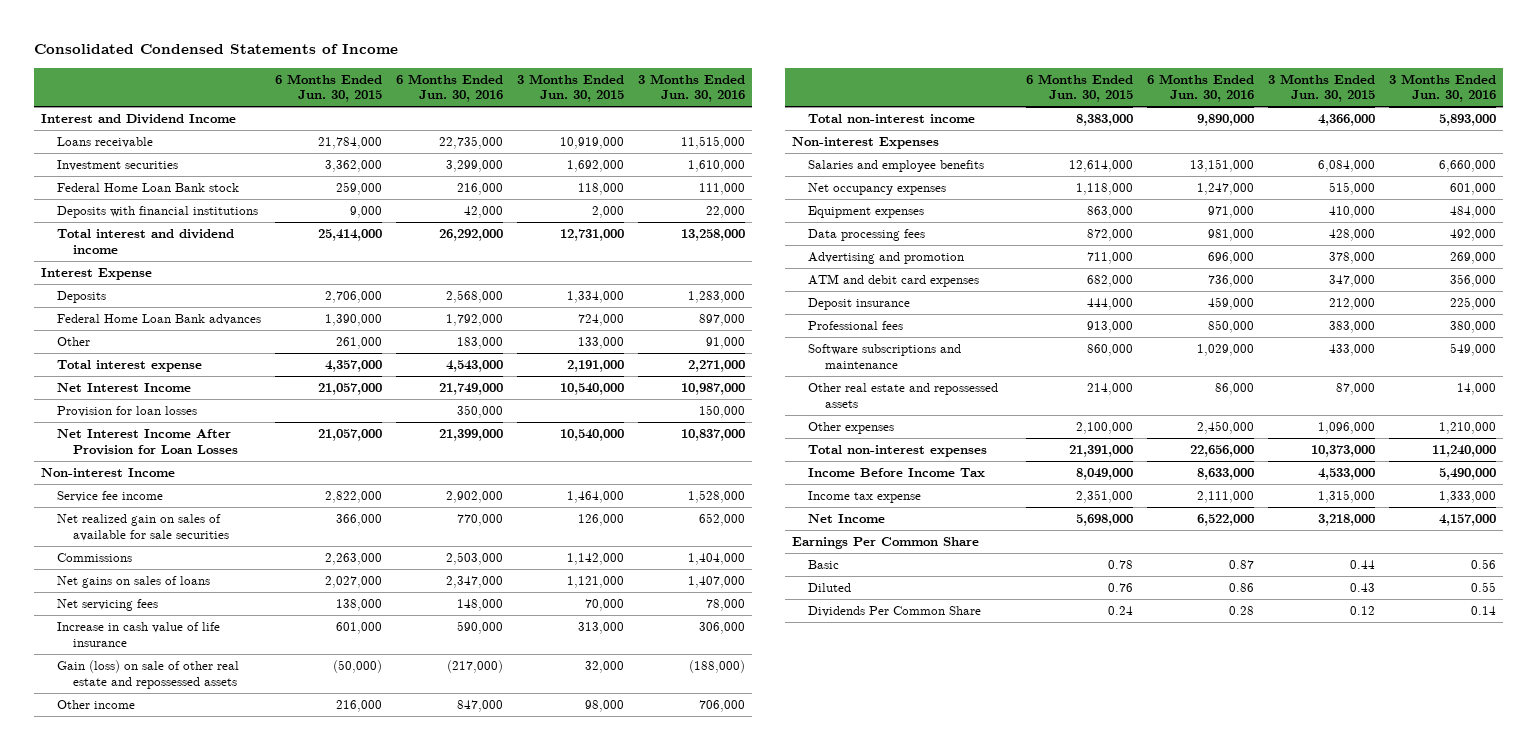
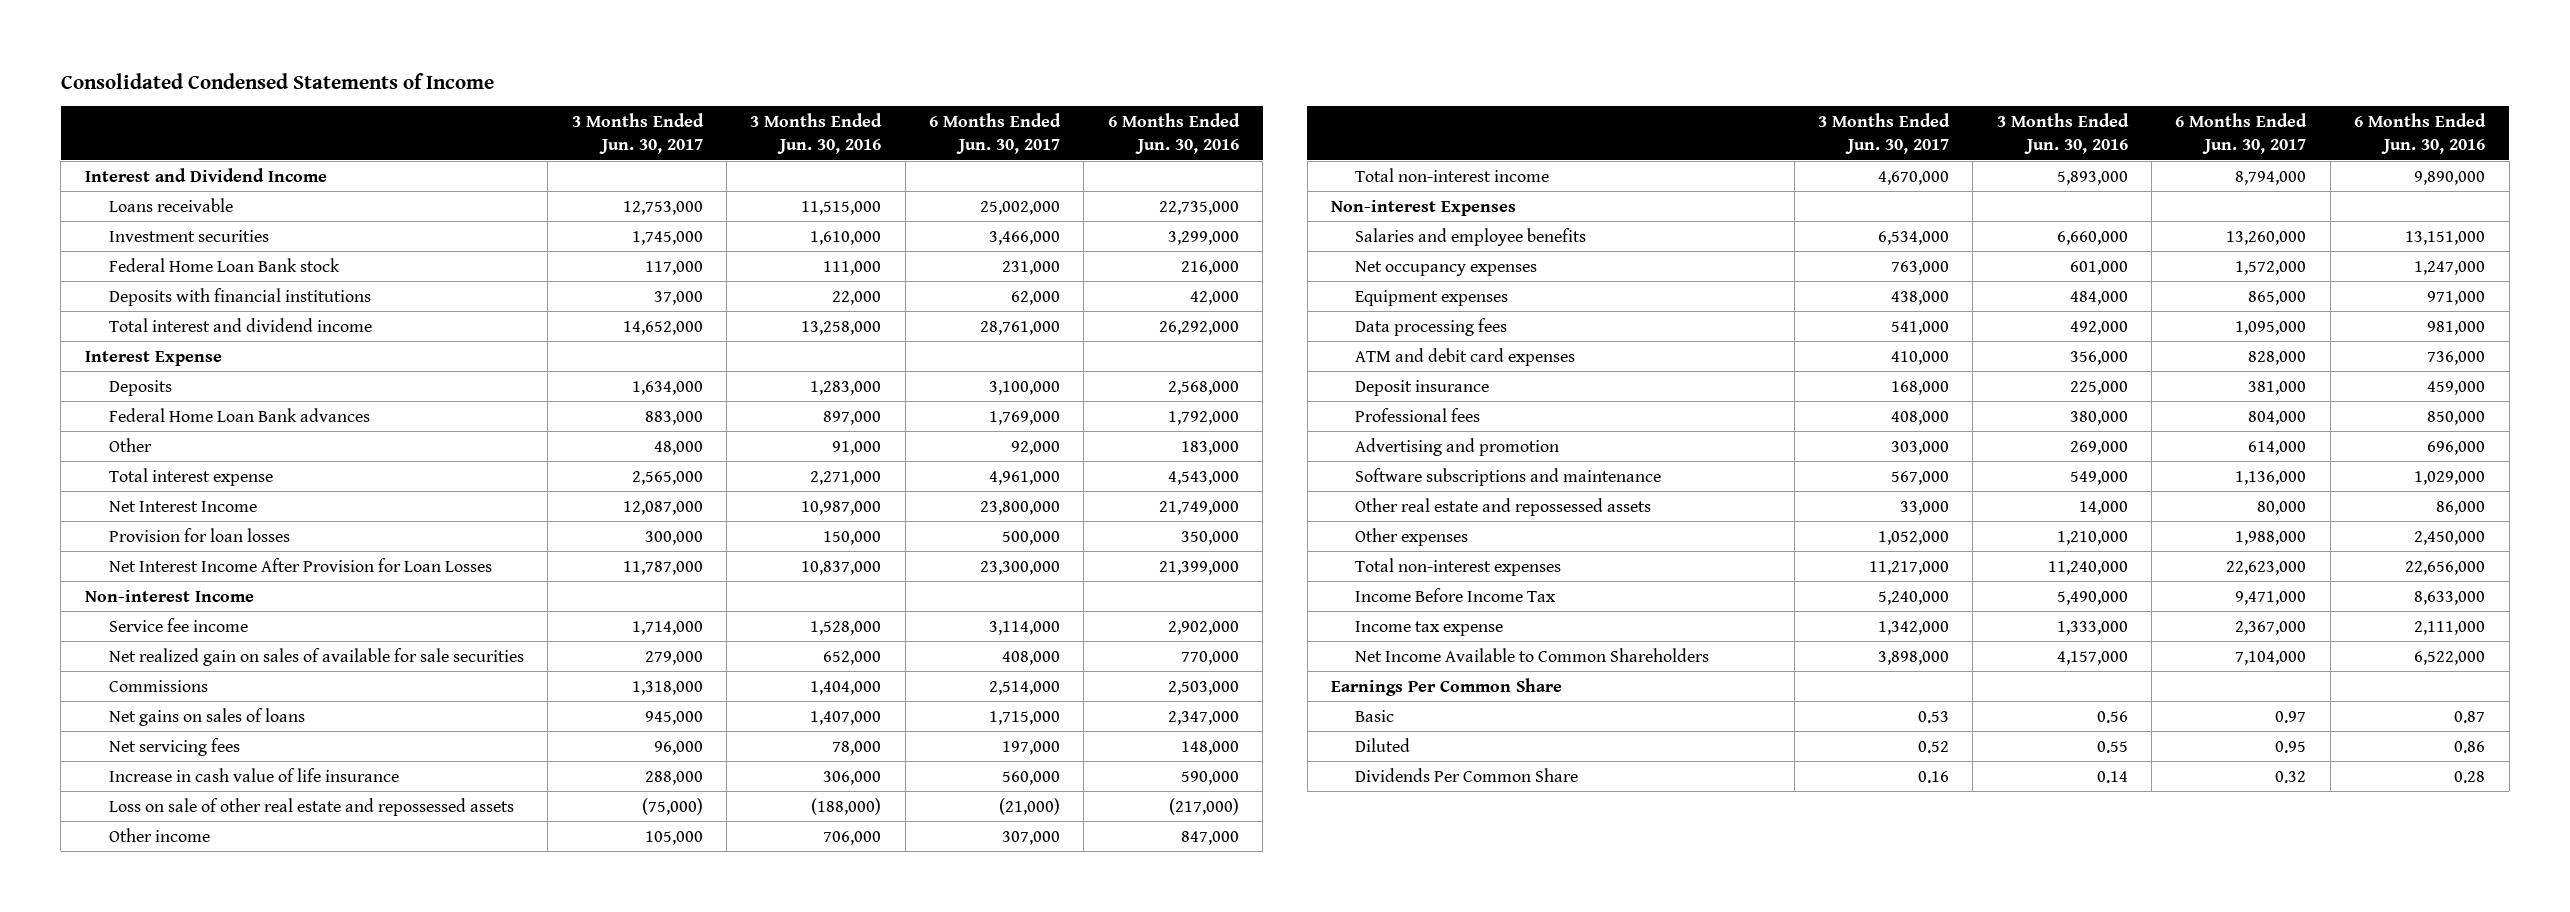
[275,73,383,103] 6 Months Ended Jun. 30, 2015 -> none
[517,73,625,103] 3 Months Ended Jun. 30, 2015 -> none
none -> [571,113,704,155] 3 Months Ended Jun. 30, 2017
none -> [928,113,1061,155] 6 Months Ended Jun. 30, 2017
[57,660,240,689] Gain (loss) on sale of other real estate and repossessed assets -> [108,797,514,816] Loss on sale of other real estate and repossessed assets
[808,252,965,265] Advertising and promotion -> [1355,437,1560,456] Advertising and promotion
[808,514,886,524] Net Income -> [1355,647,1710,662] Net Income Available to Common Shareholders

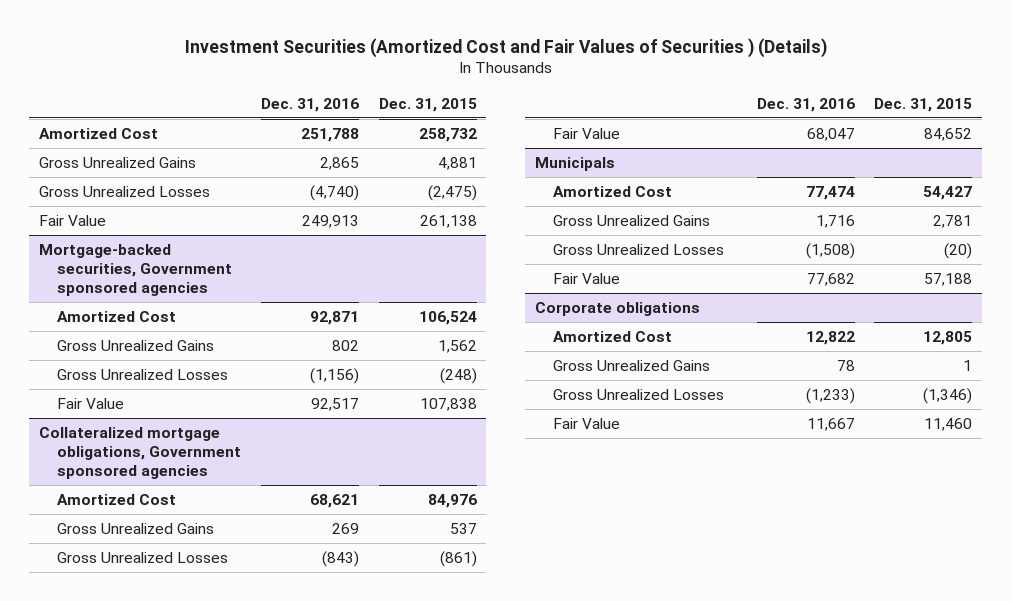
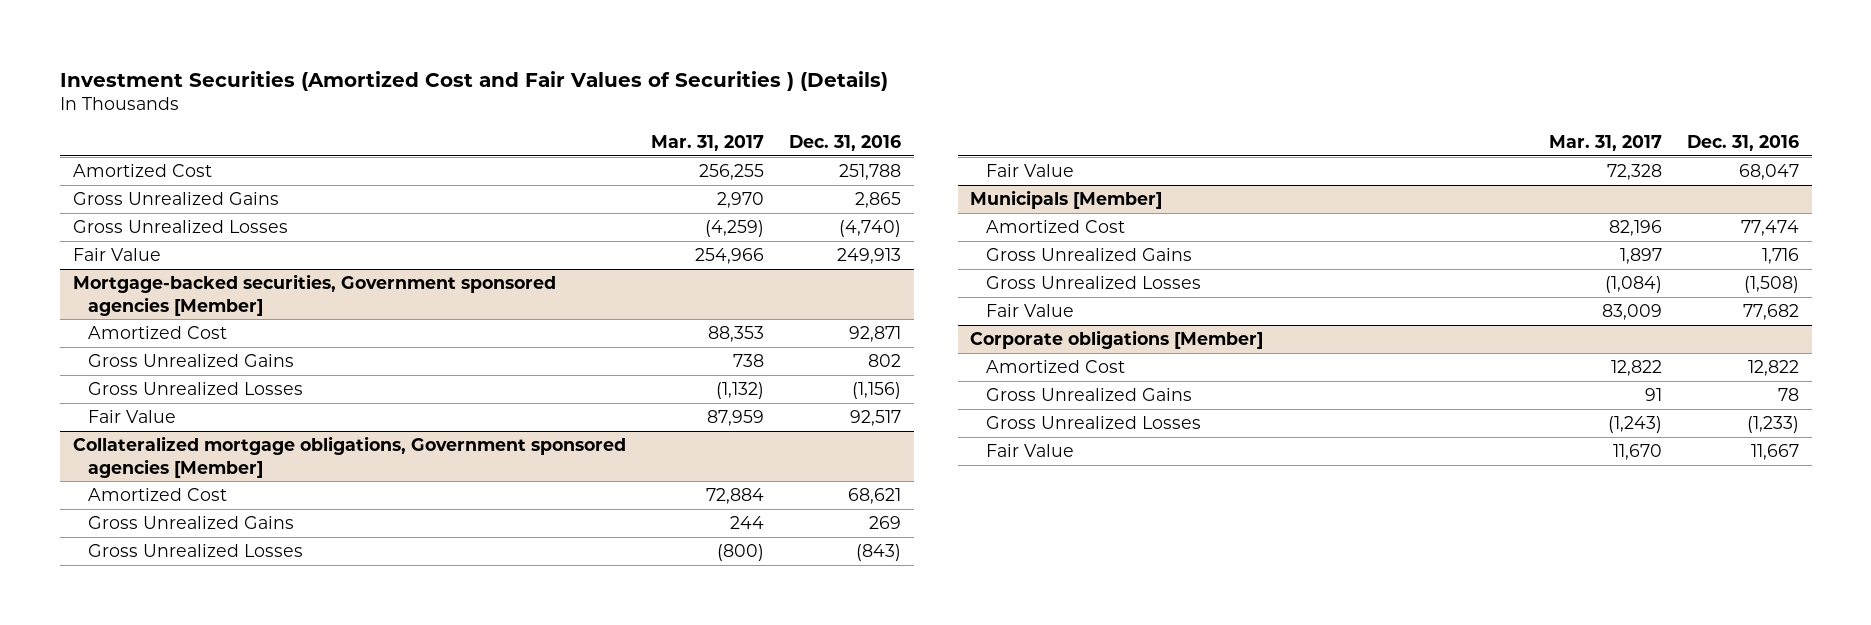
[378,97,477,112] Dec. 31, 2015 -> none
none -> [650,135,764,152] Mar. 31, 2017
[38,244,232,296] Mortgage-backed securities, Government sponsored agencies -> [72,274,556,316] Mortgage-backed securities, Government sponsored agencies [Member]
[38,427,241,479] Collateralized mortgage obligations, Government sponsored agencies -> [72,436,626,478] Collateralized mortgage obligations, Government sponsored agencies [Member]
[534,157,615,172] Municipals -> [970,190,1163,210] Municipals [Member]
[534,302,700,317] Corporate obligations -> [970,330,1264,350] Corporate obligations [Member]

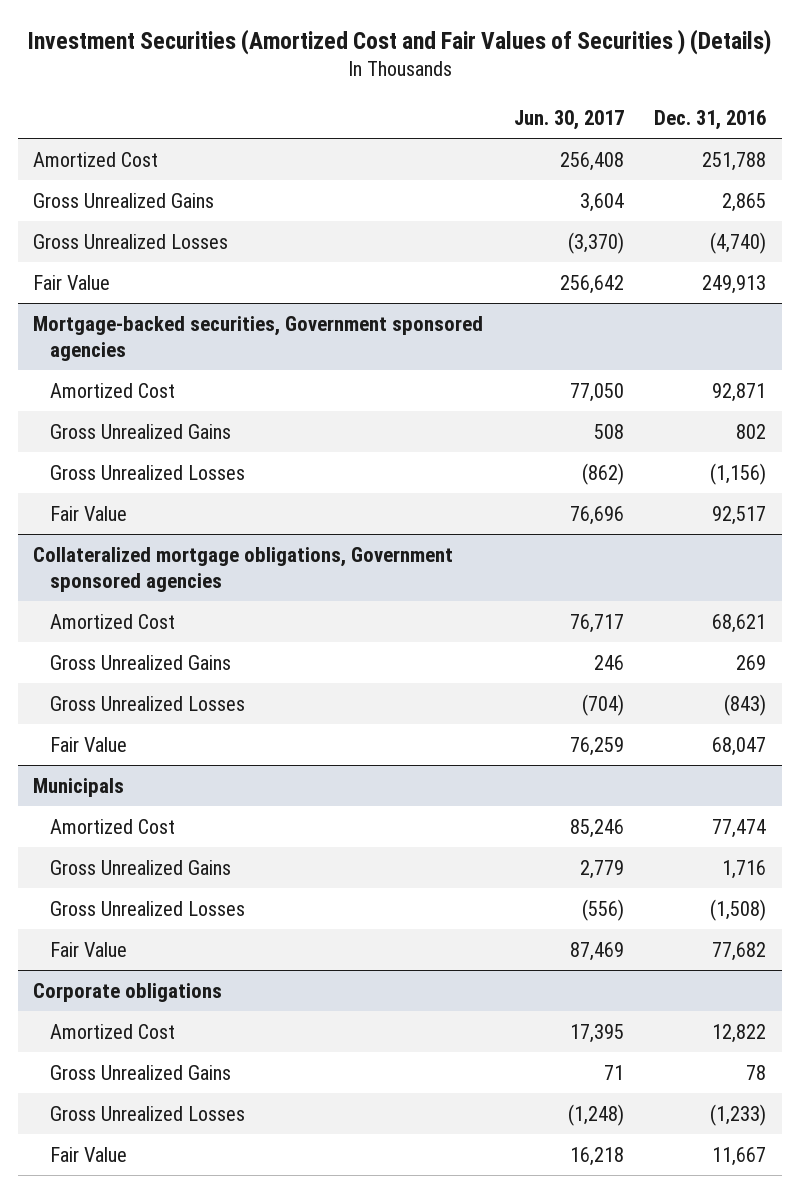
[650,135,764,152] Mar. 31, 2017 -> none
none -> [513,109,624,130] Jun. 30, 2017
[72,274,556,316] Mortgage-backed securities, Government sponsored agencies [Member] -> [32,315,483,361] Mortgage-backed securities, Government sponsored agencies
[72,436,626,478] Collateralized mortgage obligations, Government sponsored agencies [Member] -> [32,546,453,592] Collateralized mortgage obligations, Government sponsored agencies
[970,190,1163,210] Municipals [Member] -> [32,777,124,797] Municipals
[970,330,1264,350] Corporate obligations [Member] -> [32,982,222,1002] Corporate obligations

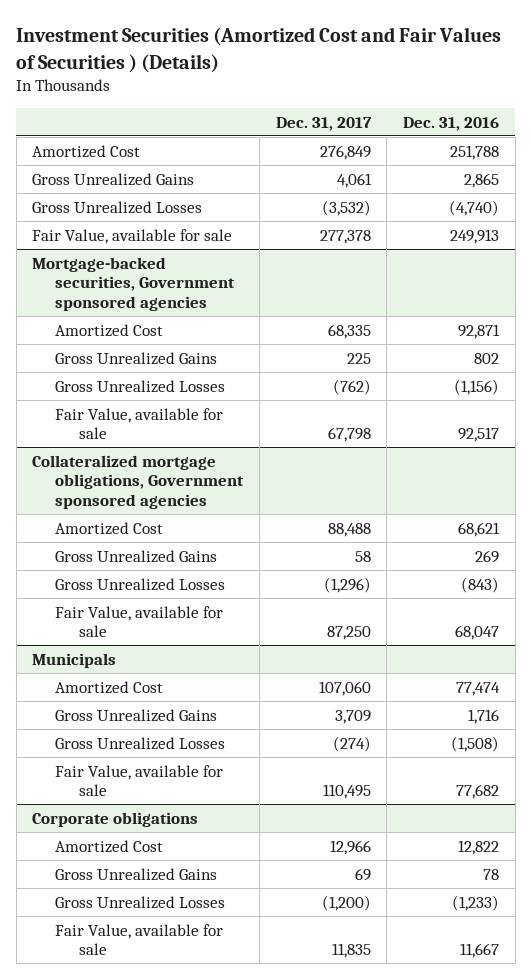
[513,109,624,130] Jun. 30, 2017 -> none
none -> [275,116,372,131] Dec. 31, 2017
[32,274,110,290] Fair Value -> [32,228,233,244] Fair Value, available for sale
[49,505,127,521] Fair Value -> [55,407,224,440] Fair Value, available for sale
[49,736,127,752] Fair Value -> [55,605,224,638] Fair Value, available for sale
[49,941,127,957] Fair Value -> [55,764,224,797] Fair Value, available for sale
[49,1146,127,1162] Fair Value -> [55,923,224,956] Fair Value, available for sale

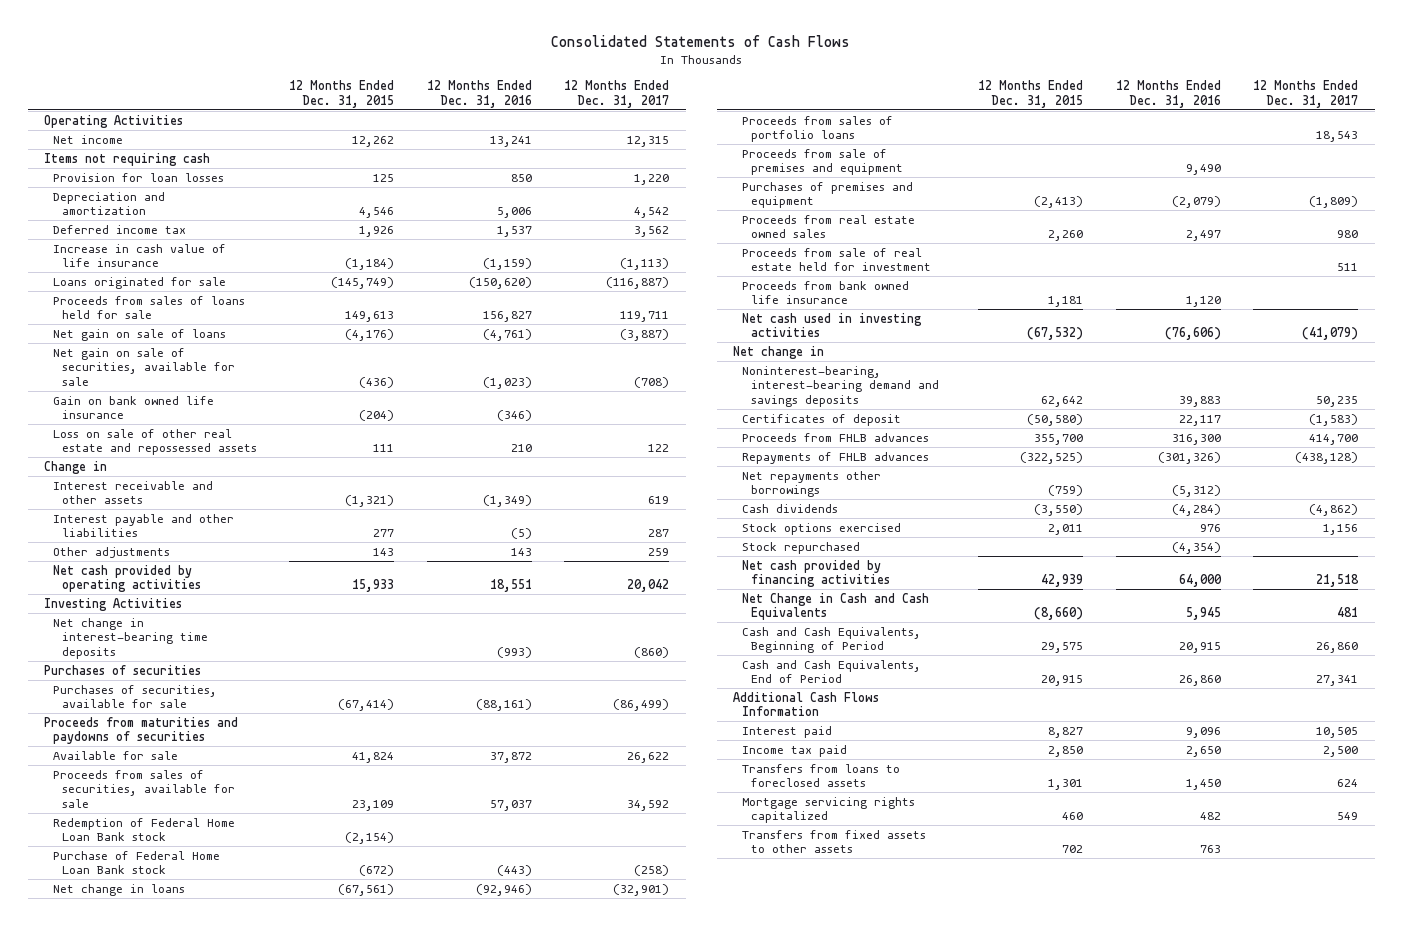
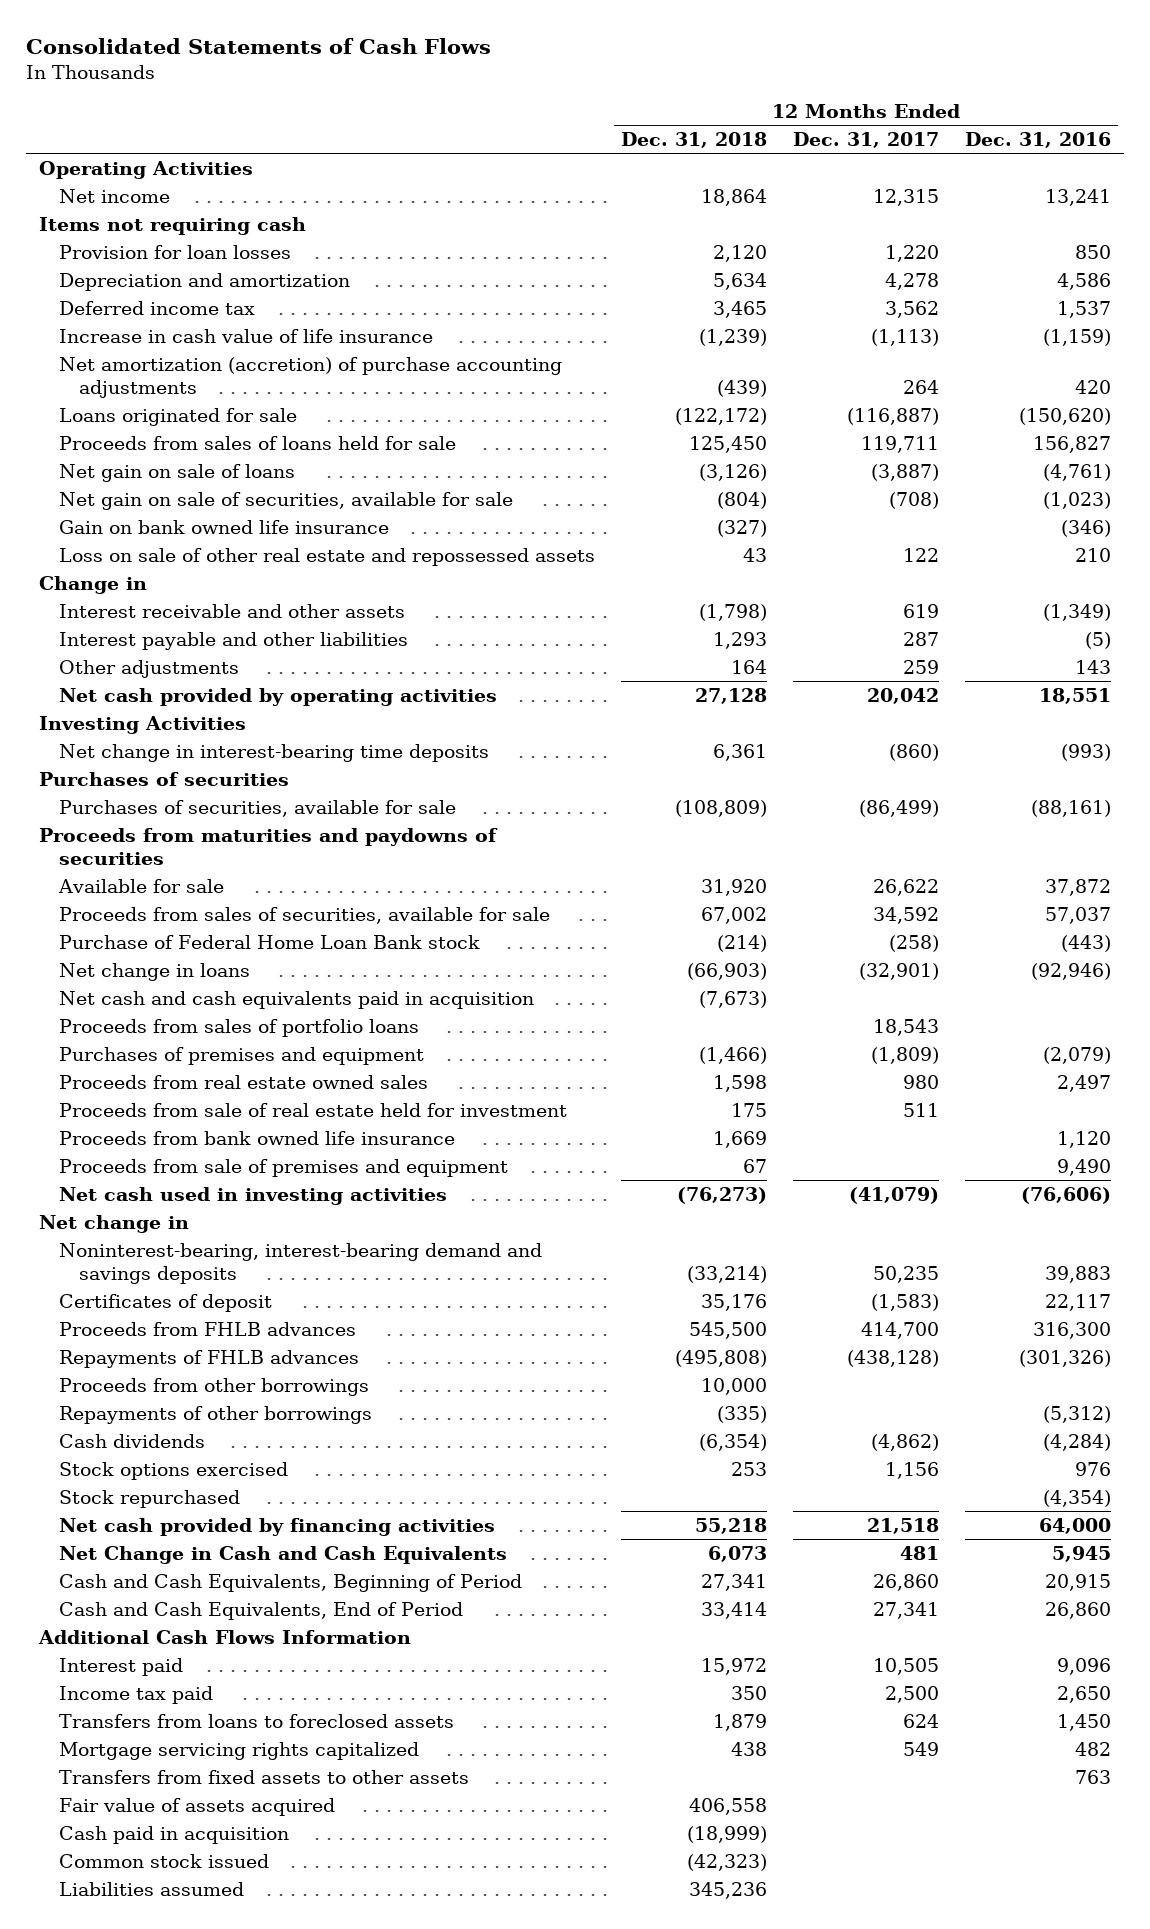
[289,79,395,108] 12 Months Ended Dec. 31, 2015 -> none
none -> [620,131,767,148] Dec. 31, 2018
[496,207,532,219] 5,006 -> [1057,272,1112,290] 4,586
[634,207,670,219] 4,542 -> [885,272,940,290] 4,278
none -> [58,356,562,398] Net amortization (accretion) of purchase accounting adjustments
[52,817,235,842] Redemption of Federal Home Loan Bank stock -> none
none -> [58,990,534,1009] Net cash and cash equivalents paid in acquisition
[741,148,903,176] Proceeds from sale of premises and equipment -> [58,1158,508,1177] Proceeds from sale of premises and equipment
none -> [58,1377,369,1396] Proceeds from other borrowings
[741,470,881,498] Net repayments other borrowings -> [58,1405,372,1424] Repayments of other borrowings
none -> [58,1797,335,1816] Fair value of assets acquired
none -> [58,1825,289,1844] Cash paid in acquisition
none -> [58,1853,269,1868] Common stock issued
none -> [58,1881,244,1896] Liabilities assumed

